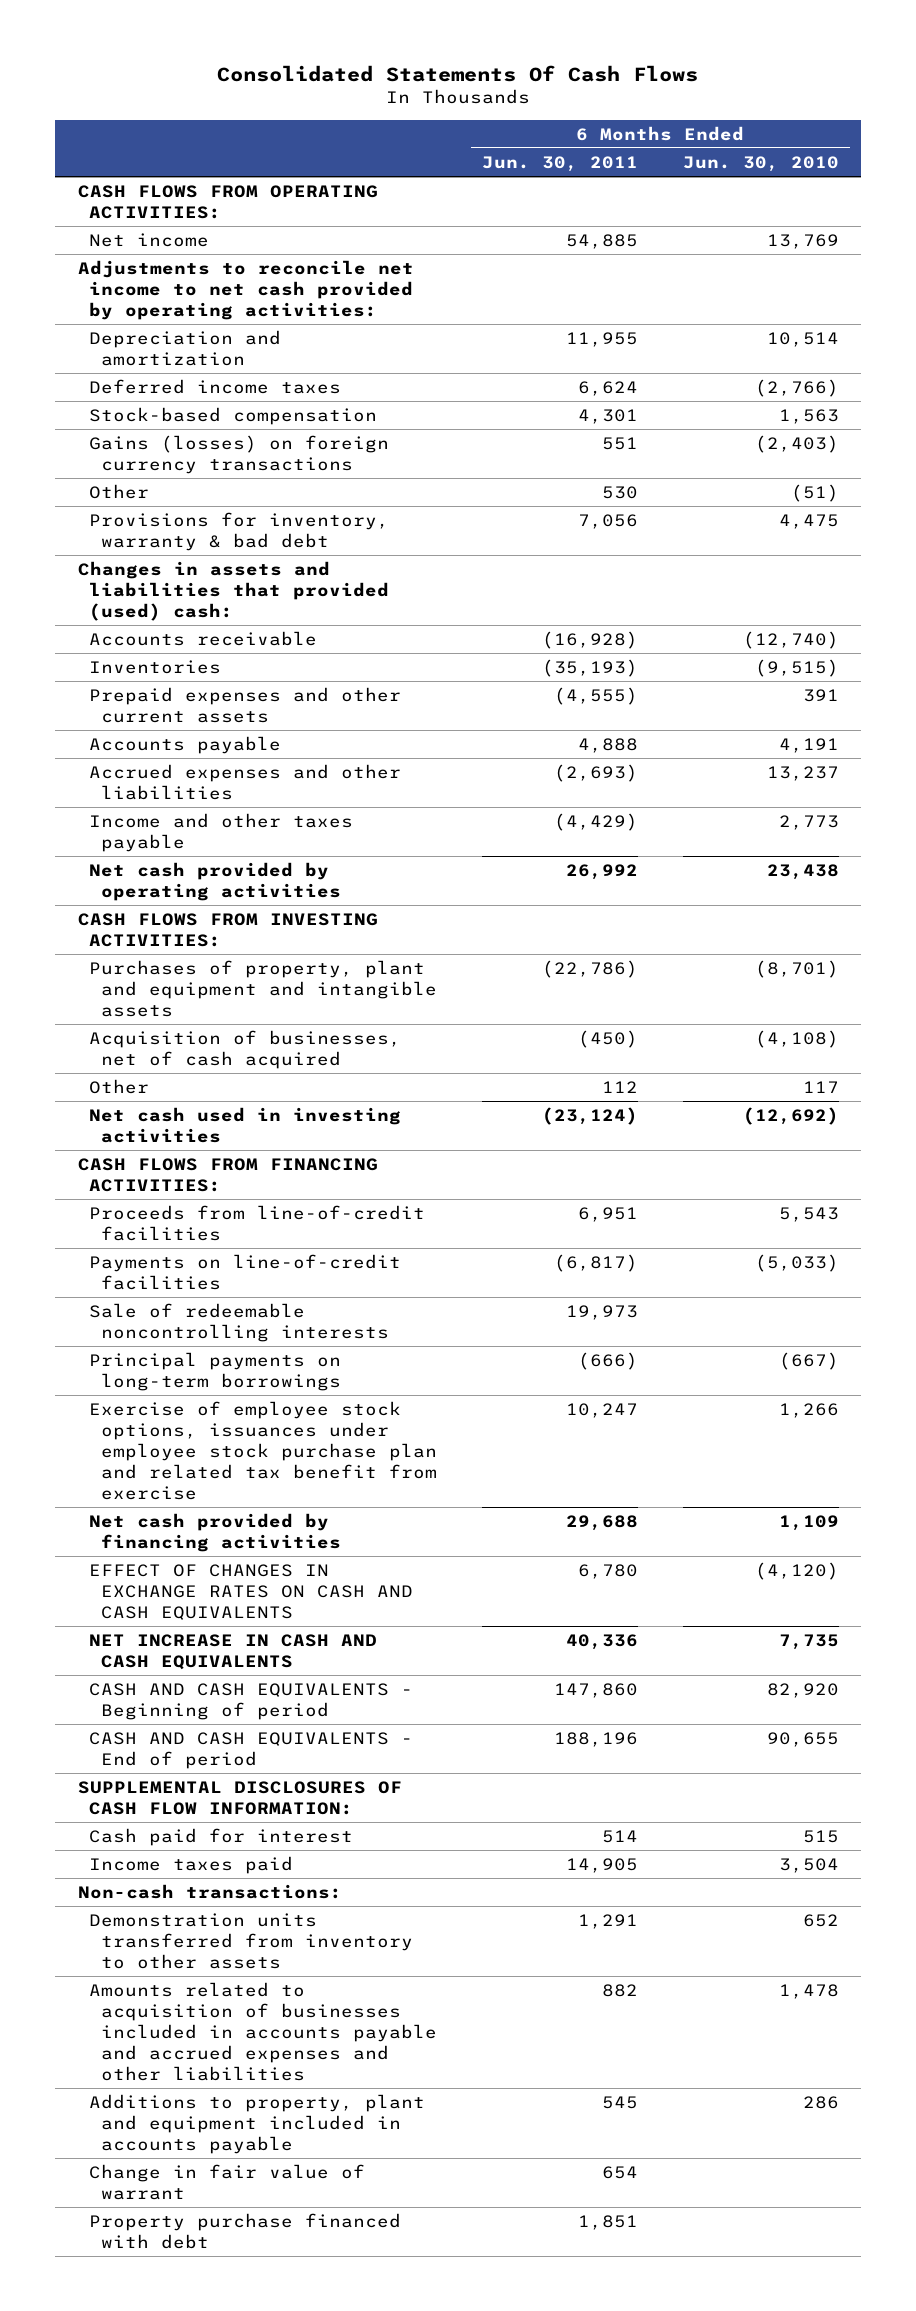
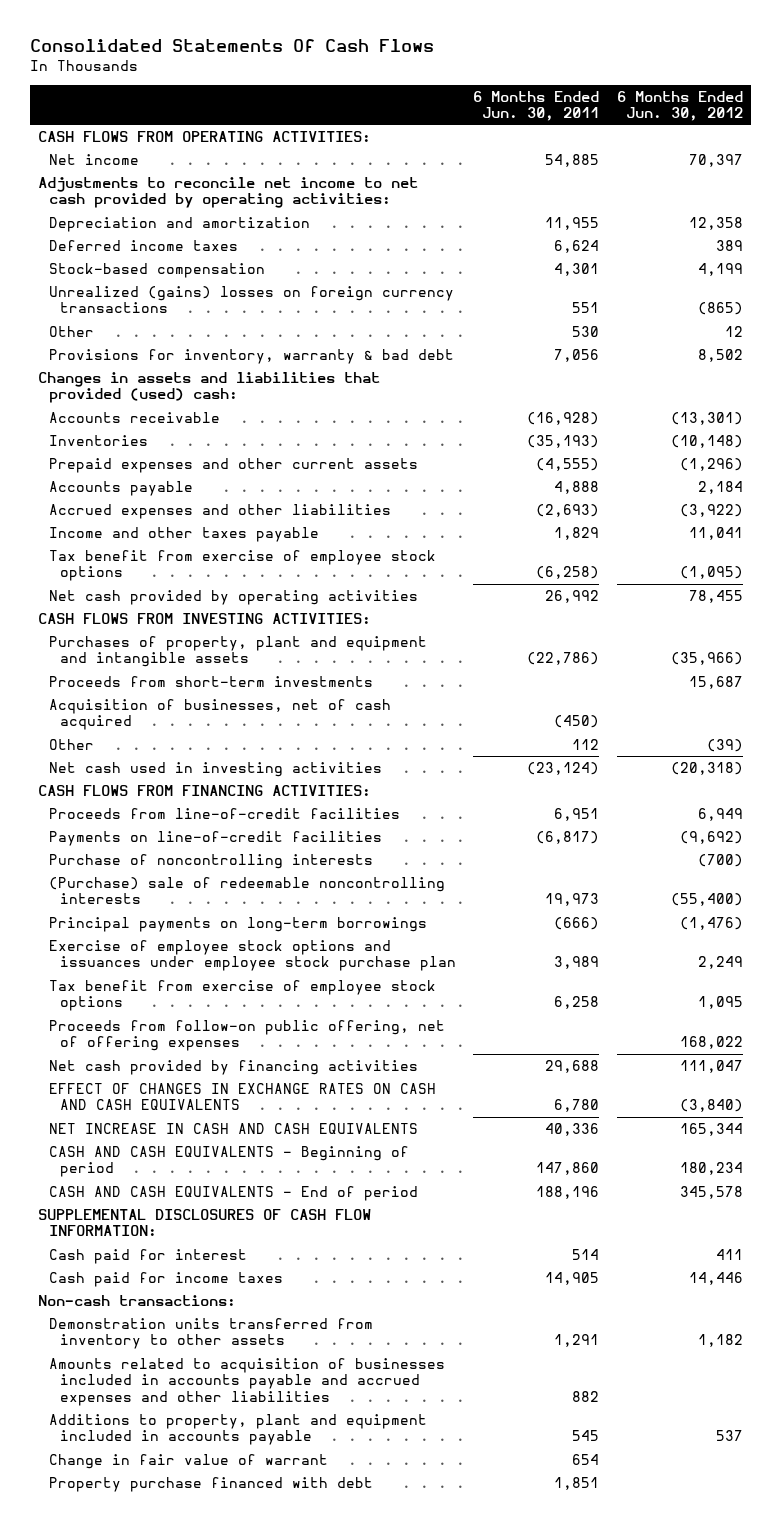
[682,155,839,172] Jun. 30, 2010 -> none
none -> [616,90,743,122] 6 Months Ended Jun. 30, 2012
[89,434,390,474] Gains (losses) on foreign currency transactions -> [49,285,455,314] Unrealized (gains) losses on foreign currency transactions
[553,812,638,831] (4,429) -> [554,526,600,540] 1,829
none -> [49,549,437,582] Tax benefit from exercise of employee stock options
none -> [49,675,374,687] Proceeds from short-term investments
none -> [49,853,374,869] Purchase of noncontrolling interests
[89,1302,390,1342] Sale of redeemable noncontrolling interests -> [49,876,446,905] (Purchase) sale of redeemable noncontrolling interests
[89,1400,438,1501] Exercise of employee stock options, issuances under employee stock purchase plan and related tax benefit from exercise -> [49,939,457,972] Exercise of employee stock options and issuances under employee stock purchase plan
[565,1402,638,1418] 10,247 -> [554,956,600,970] 3,989
none -> [49,979,437,1012] Tax benefit from exercise of employee stock options
none -> [49,1019,446,1052] Proceeds from follow-on public offering, net of offering expenses
[89,1855,294,1874] Income taxes paid -> [49,1271,284,1287] Cash paid for income taxes

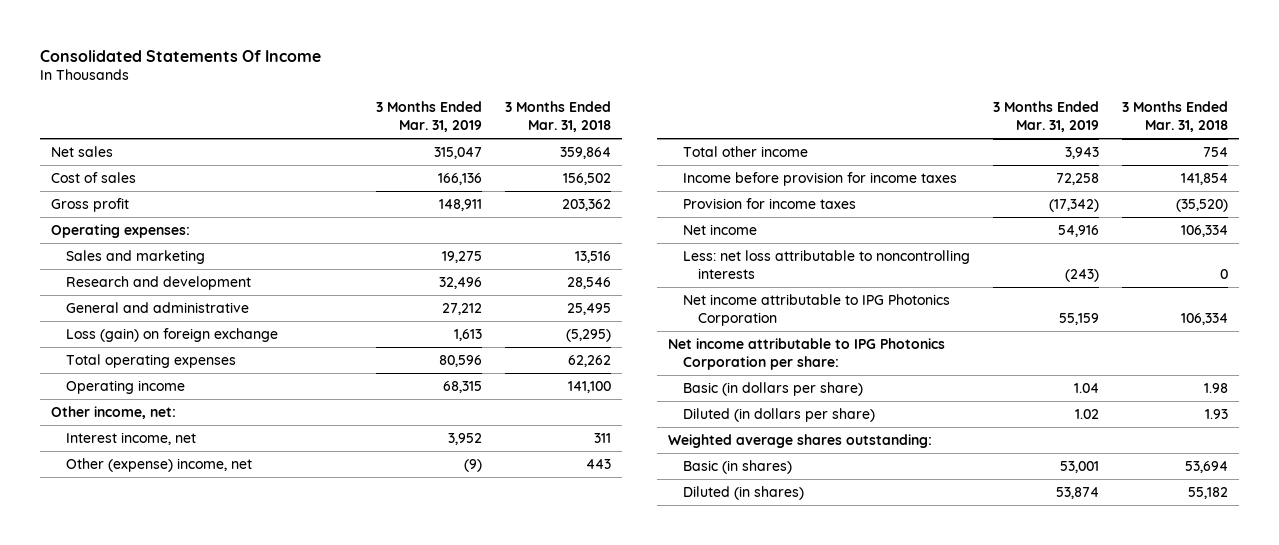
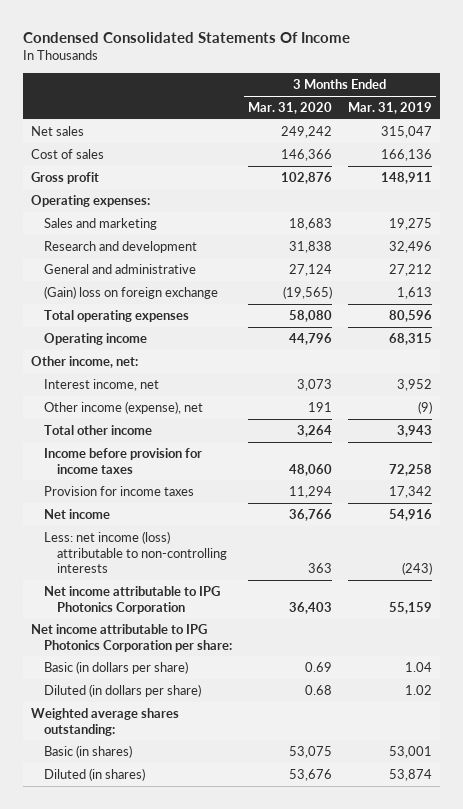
[40,49,322,62] Consolidated Statements Of Income -> [23,32,351,44] Condensed Consolidated Statements Of Income
[504,101,611,133] 3 Months Ended Mar. 31, 2018 -> none
none -> [247,102,332,115] Mar. 31, 2020
[66,328,279,343] Loss (gain) on foreign exchange -> [43,285,218,299] (Gain) loss on foreign exchange
[66,458,253,473] Other (expense) income, net -> [43,400,203,414] Other income (expense), net
[1049,199,1100,213] (17,342) -> [388,485,432,498] 17,342
[683,250,971,279] Less: net loss attributable to noncontrolling interests -> [43,530,227,574] Less: net income (loss) attributable to non-controlling interests

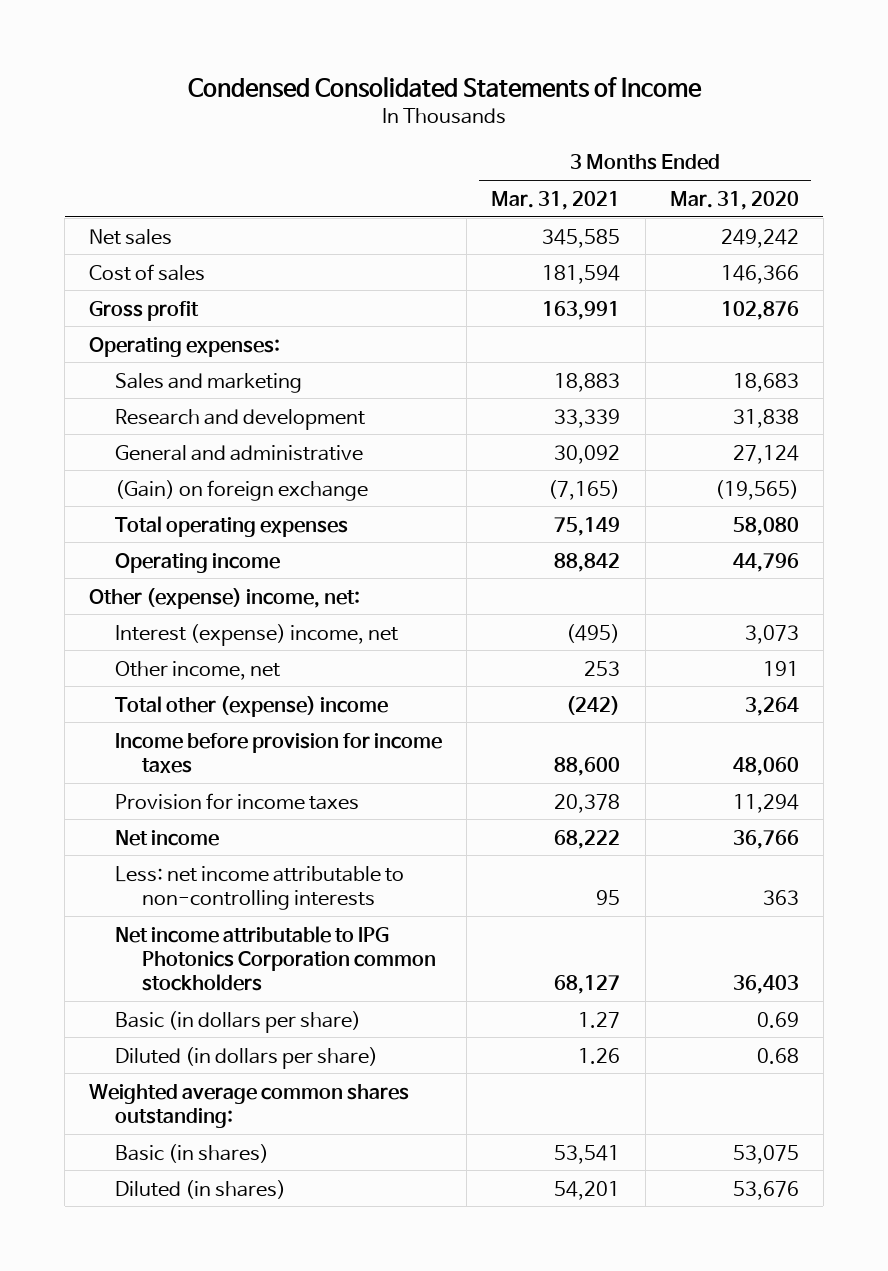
[23,32,351,44] Condensed Consolidated Statements Of Income -> [187,77,702,99] Condensed Consolidated Statements of Income
[347,102,432,115] Mar. 31, 2019 -> none
none -> [491,190,621,210] Mar. 31, 2021
[43,285,218,299] (Gain) loss on foreign exchange -> [115,479,369,501] (Gain) on foreign exchange
[31,355,139,368] Other income, net: -> [89,587,361,609] Other (expense) income, net:
[43,378,159,391] Interest income, net -> [115,623,399,646] Interest (expense) income, net
[43,400,203,414] Other income (expense), net -> [115,660,281,680] Other income, net
[43,424,152,435] Total other income -> [115,695,389,717] Total other (expense) income
[31,623,232,652] Net income attributable to IPG Photonics Corporation per share: -> none
[43,530,227,574] Less: net income (loss) attributable to non-controlling interests -> [115,865,405,910] Less: net income attributable to non-controlling interests
[43,585,220,614] Net income attributable to IPG Photonics Corporation -> [115,925,436,992] Net income attributable to IPG Photonics Corporation common stockholders
[31,707,180,736] Weighted average shares outstanding: -> [89,1083,410,1128] Weighted average common shares outstanding:

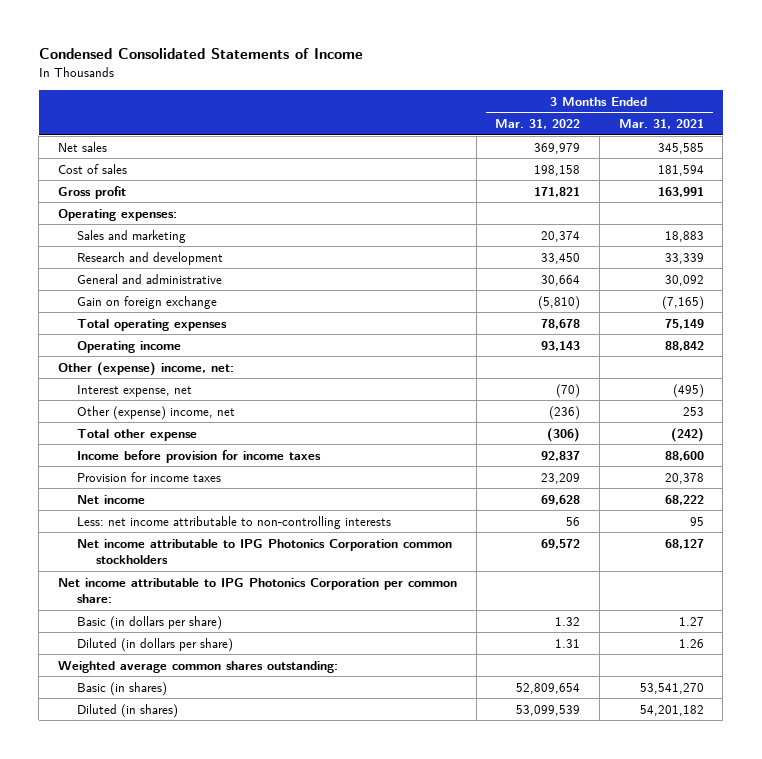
[669,190,799,210] Mar. 31, 2020 -> none
none -> [495,119,581,130] Mar. 31, 2022
[115,479,369,501] (Gain) on foreign exchange -> [77,295,218,309] Gain on foreign exchange
[115,623,399,646] Interest (expense) income, net -> [77,384,193,397] Interest expense, net
[115,660,281,680] Other income, net -> [77,405,236,420] Other (expense) income, net
[115,695,389,717] Total other (expense) income -> [77,428,198,441] Total other expense
none -> [58,577,458,604] Net income attributable to IPG Photonics Corporation per common share:
[554,1144,621,1164] 53,541 -> [639,682,704,694] 53,541,270
[554,1180,621,1200] 54,201 -> [639,704,704,716] 54,201,182

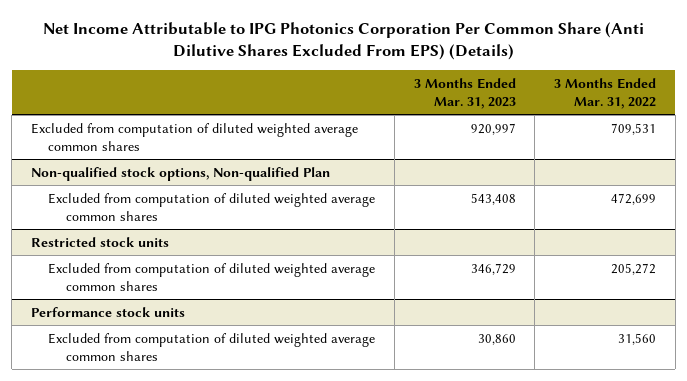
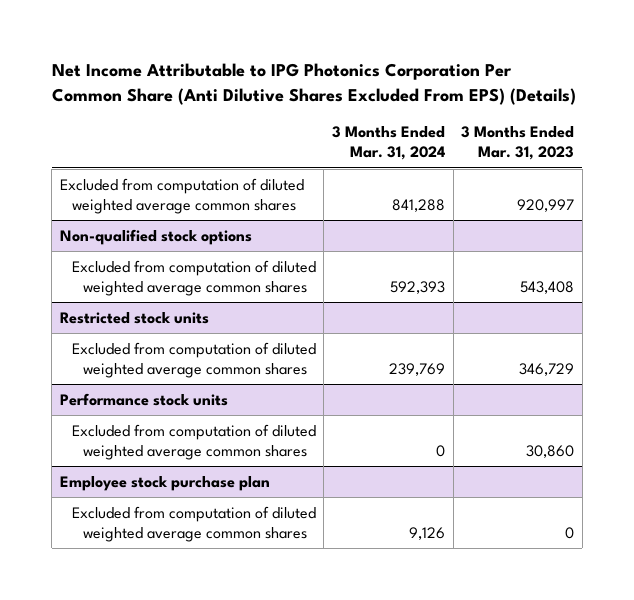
[554,77,657,109] 3 Months Ended Mar. 31, 2022 -> none
none -> [331,126,445,161] 3 Months Ended Mar. 31, 2024
[31,166,331,181] Non-qualified stock options, Non-qualified Plan -> [60,228,253,245] Non-qualified stock options
none -> [60,475,271,491] Employee stock purchase plan
none -> [71,505,316,542] Excluded from computation of diluted weighted average common shares

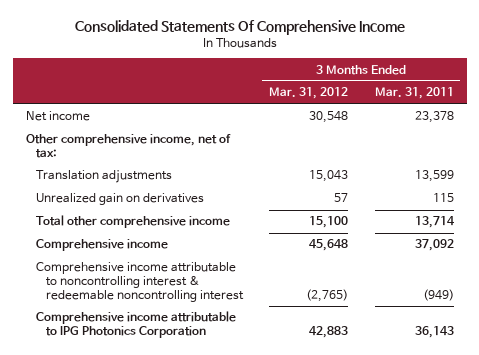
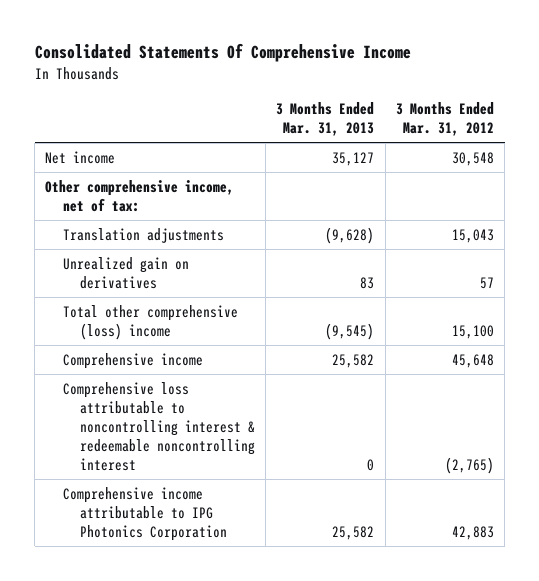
[374,87,454,100] Mar. 31, 2011 -> none
none -> [276,101,375,136] 3 Months Ended Mar. 31, 2013
[35,215,230,229] Total other comprehensive income -> [62,304,238,340] Total other comprehensive (loss) income
[35,262,244,303] Comprehensive income attributable to noncontrolling interest & redeemable noncontrolling interest -> [62,381,256,471] Comprehensive loss attributable to noncontrolling interest & redeemable noncontrolling interest

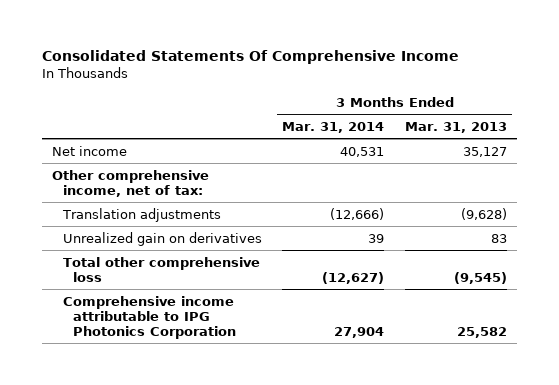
[395,101,494,136] 3 Months Ended Mar. 31, 2012 -> none
none -> [282,121,385,133] Mar. 31, 2014
[62,352,203,369] Comprehensive income -> none
[62,381,256,471] Comprehensive loss attributable to noncontrolling interest & redeemable noncontrolling interest -> none
[62,304,238,340] Total other comprehensive (loss) income -> [62,256,260,282] Total other comprehensive loss

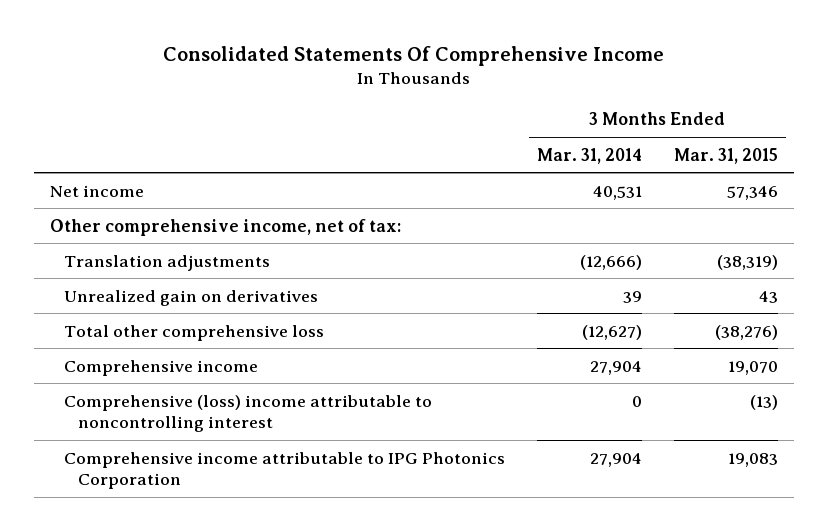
[404,121,507,133] Mar. 31, 2013 -> none
none -> [673,147,778,164] Mar. 31, 2015
none -> [64,359,259,376] Comprehensive income
none -> [64,394,433,433] Comprehensive (loss) income attributable to noncontrolling interest

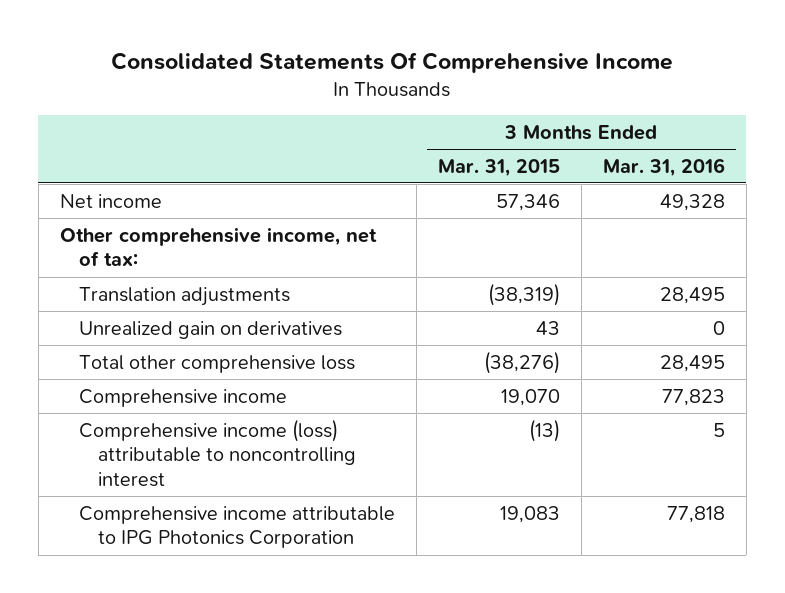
[536,147,642,164] Mar. 31, 2014 -> none
none -> [602,157,725,177] Mar. 31, 2016
[64,394,433,433] Comprehensive (loss) income attributable to noncontrolling interest -> [79,418,357,488] Comprehensive income (loss) attributable to noncontrolling interest

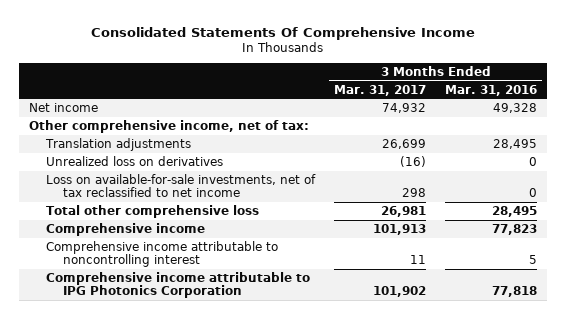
[438,158,561,177] Mar. 31, 2015 -> none
none -> [334,84,427,96] Mar. 31, 2017
[79,320,343,339] Unrealized gain on derivatives -> [45,155,223,166] Unrealized loss on derivatives
none -> [45,173,316,198] Loss on available-for-sale investments, net of tax reclassified to net income
[79,418,357,488] Comprehensive income (loss) attributable to noncontrolling interest -> [45,240,278,268] Comprehensive income attributable to noncontrolling interest

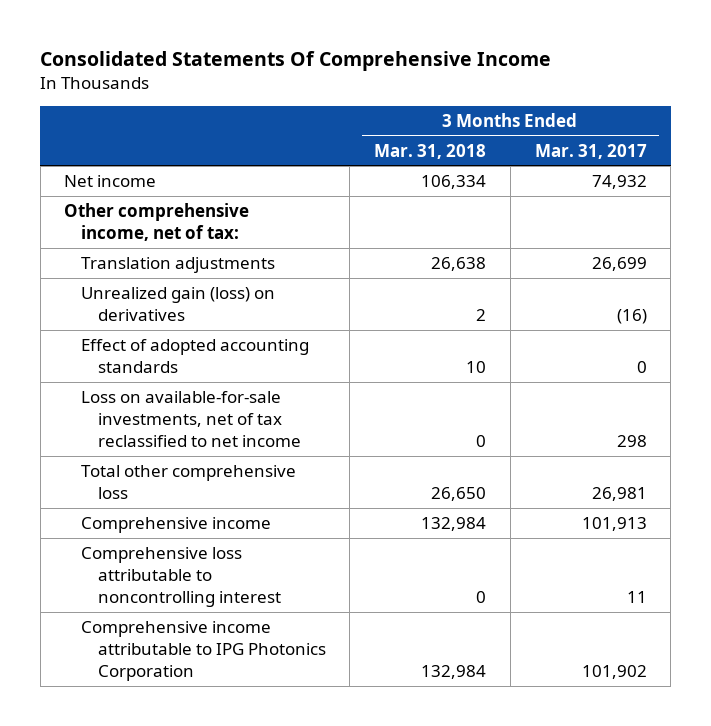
[445,84,538,96] Mar. 31, 2016 -> none
none -> [374,143,487,159] Mar. 31, 2018
[45,155,223,166] Unrealized loss on derivatives -> [81,286,276,321] Unrealized gain (loss) on derivatives
none -> [81,338,310,373] Effect of adopted accounting standards
[45,240,278,268] Comprehensive income attributable to noncontrolling interest -> [81,546,281,607] Comprehensive loss attributable to noncontrolling interest

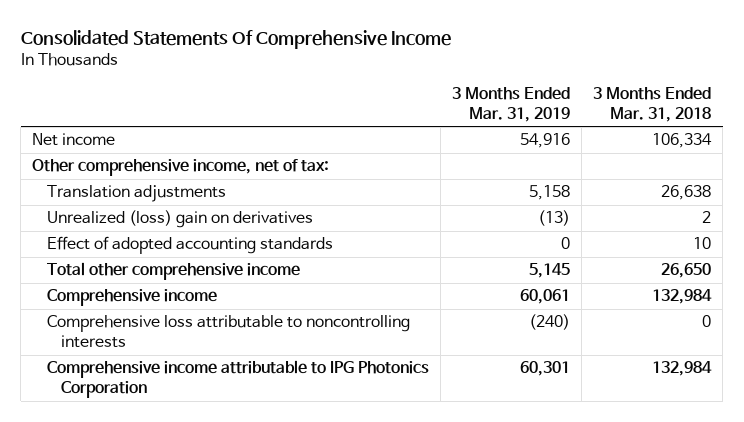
[534,143,647,159] Mar. 31, 2017 -> none
none -> [451,86,570,122] 3 Months Ended Mar. 31, 2019
[81,286,276,321] Unrealized gain (loss) on derivatives -> [46,210,313,229] Unrealized (loss) gain on derivatives
[81,390,301,447] Loss on available-for-sale investments, net of tax reclassified to net income -> none
[81,464,297,499] Total other comprehensive loss -> [46,262,300,281] Total other comprehensive income
[81,546,281,607] Comprehensive loss attributable to noncontrolling interest -> [46,315,410,349] Comprehensive loss attributable to noncontrolling interests

